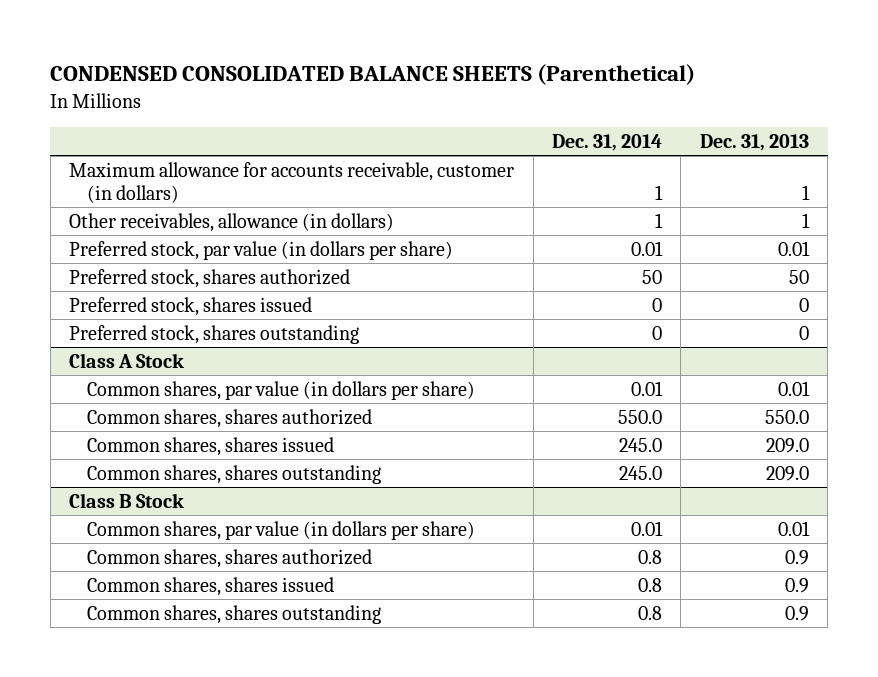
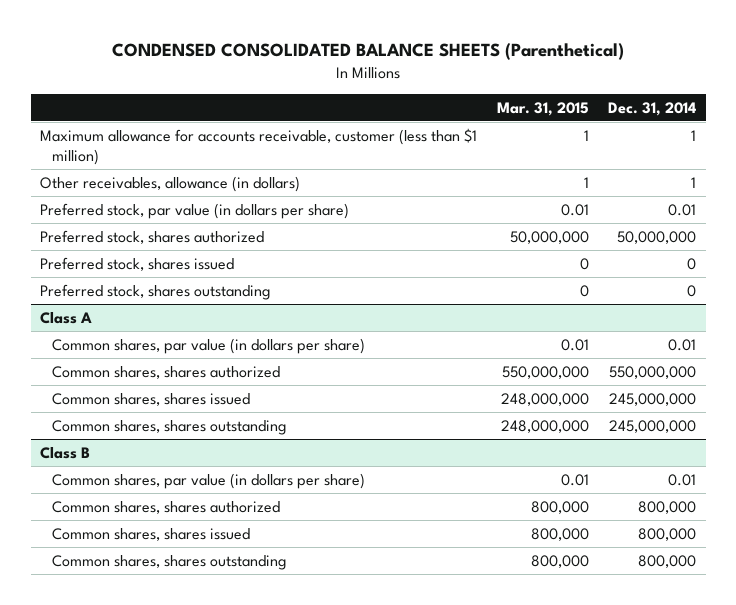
[699,134,809,152] Dec. 31, 2013 -> none
none -> [496,101,589,116] Mar. 31, 2015
[69,161,515,203] Maximum allowance for accounts receivable, customer (in dollars) -> [40,127,478,166] Maximum allowance for accounts receivable, customer (less than $1 million)
[642,269,663,284] 50 -> [617,230,697,244] 50,000,000
[69,352,185,368] Class A Stock -> [40,311,93,324] Class A
[618,409,663,424] 550.0 -> [609,365,697,379] 550,000,000
[619,437,663,452] 245.0 -> [609,392,697,406] 245,000,000
[619,465,663,480] 245.0 -> [609,419,697,433] 245,000,000
[69,492,185,508] Class B Stock -> [40,446,91,459] Class B
[638,549,663,564] 0.8 -> [638,500,697,514] 800,000
[638,577,663,592] 0.8 -> [638,527,697,541] 800,000
[638,605,663,620] 0.8 -> [638,554,697,568] 800,000

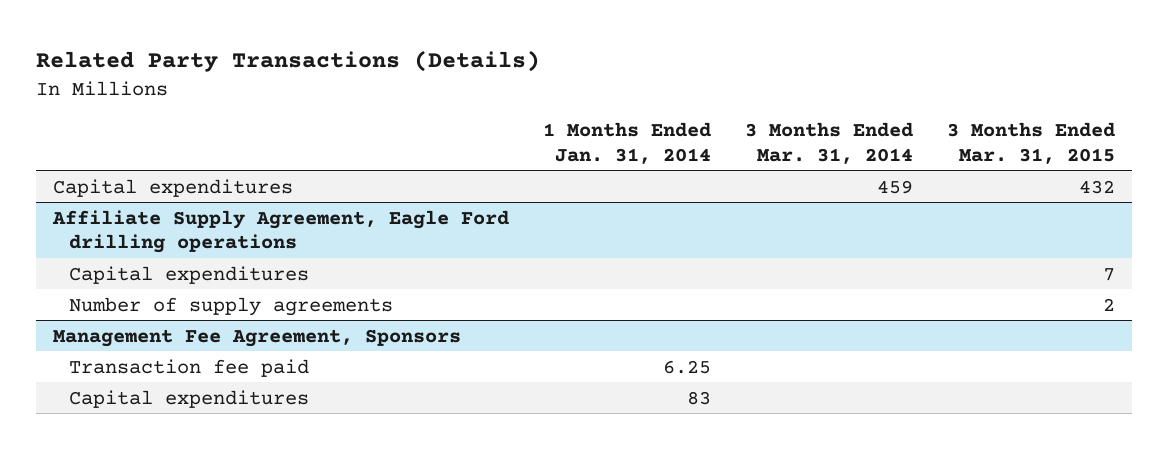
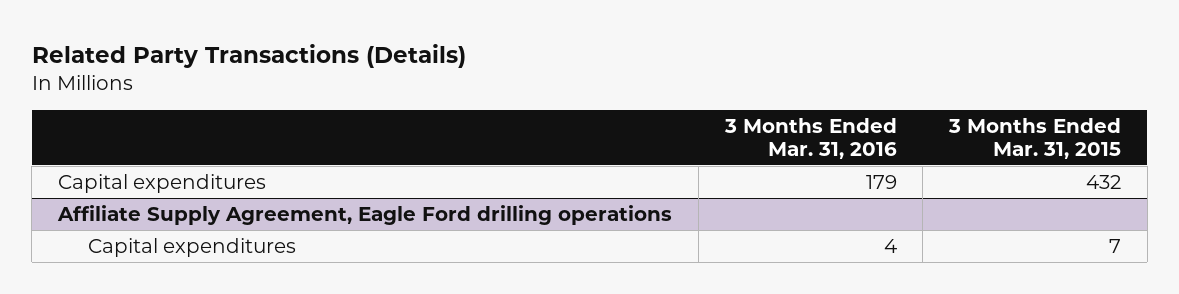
[542,122,711,164] 1 Months Ended Jan. 31, 2014 -> none
[744,122,913,164] 3 Months Ended Mar. 31, 2014 -> none
none -> [723,117,897,159] 3 Months Ended Mar. 31, 2016
[69,296,394,316] Number of supply agreements -> none
[52,328,461,347] Management Fee Agreement, Sponsors -> none
[69,358,310,377] Transaction fee paid -> none
[69,389,310,408] Capital expenditures -> none

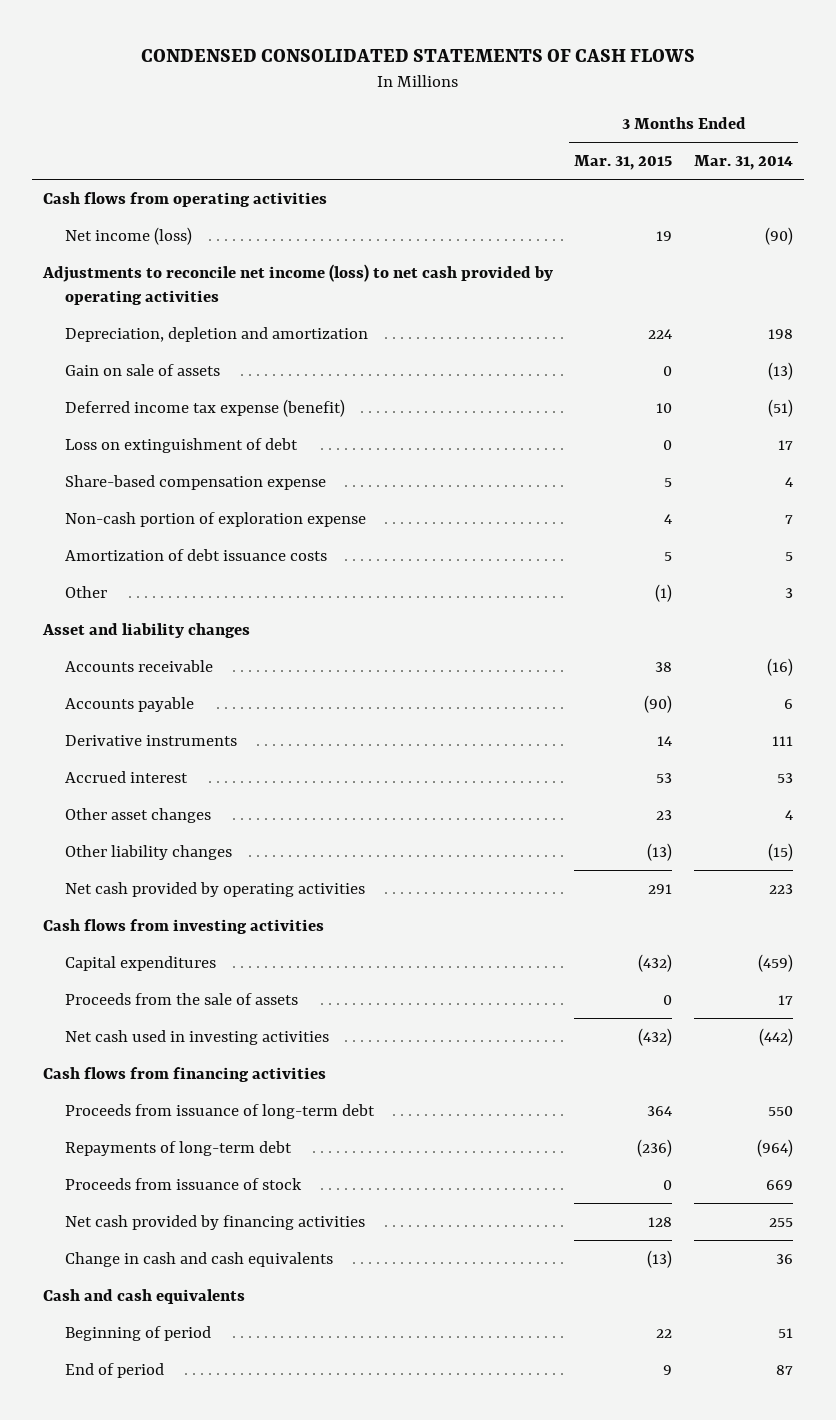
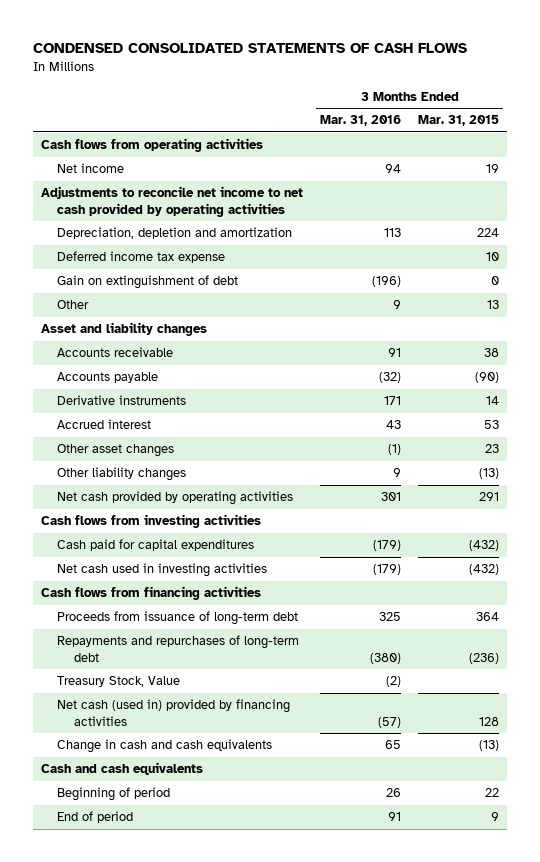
[693,155,793,171] Mar. 31, 2014 -> none
none -> [320,115,402,127] Mar. 31, 2016
[65,226,193,245] Net income (loss) -> [57,163,125,174] Net income
[42,263,554,306] Adjustments to reconcile net income (loss) to net cash provided by operating activities -> [41,186,304,217] Adjustments to reconcile net income to net cash provided by operating activities
[65,363,221,376] Gain on sale of assets -> none
[65,474,327,490] Share-based compensation expense -> none
[65,511,367,527] Non-cash portion of exploration expense -> none
[65,548,328,561] Amortization of debt issuance costs -> none
[65,398,346,417] Deferred income tax expense (benefit) -> [57,251,226,264] Deferred income tax expense
[65,437,299,453] Loss on extinguishment of debt -> [57,275,239,290] Gain on extinguishment of debt
[655,583,673,602] (1) -> [486,300,499,310] 13
[65,992,299,1005] Proceeds from the sale of assets -> none
[65,955,217,971] Capital expenditures -> [57,539,255,552] Cash paid for capital expenditures
[65,1177,303,1190] Proceeds from issuance of stock -> none
[65,1140,293,1156] Repayments of long-term debt -> [57,635,300,662] Repayments and repurchases of long-term debt
none -> [57,676,181,688] Treasury Stock, Value
[65,1214,366,1230] Net cash provided by financing activities -> [57,699,291,726] Net cash (used in) provided by financing activities

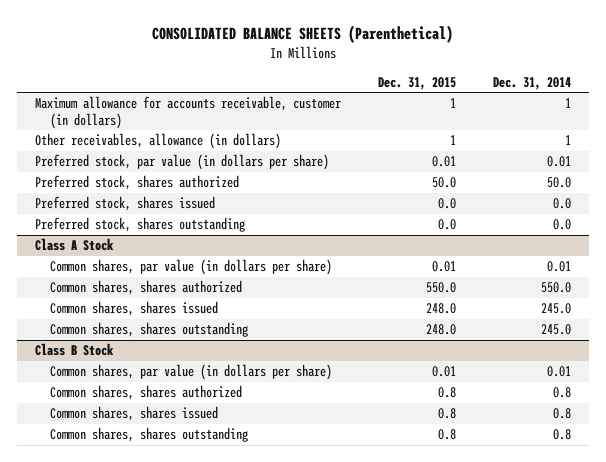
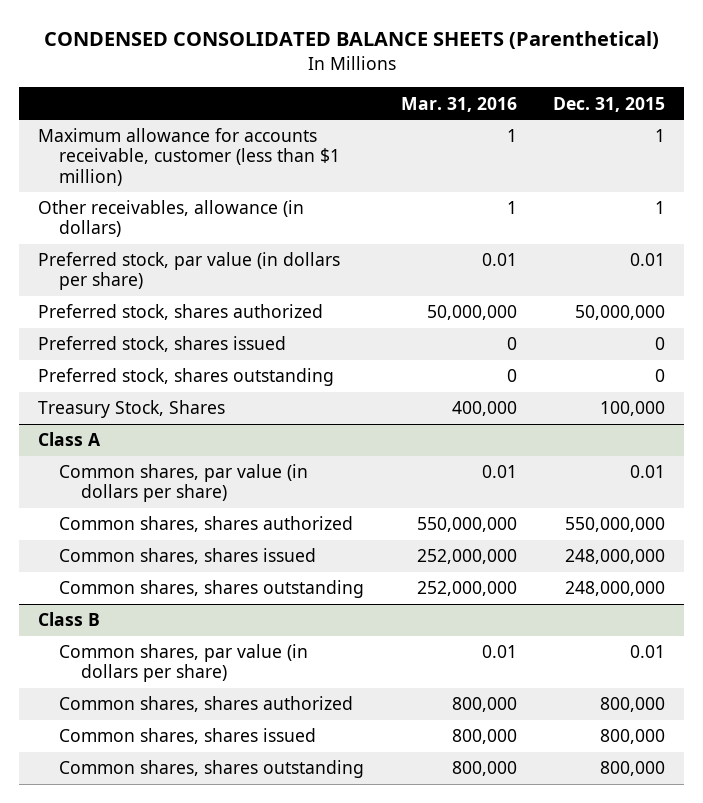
[152,24,454,43] CONSOLIDATED BALANCE SHEETS (Parenthetical) -> [43,31,659,50] CONDENSED CONSOLIDATED BALANCE SHEETS (Parenthetical)
[492,76,571,90] Dec. 31, 2014 -> none
none -> [400,96,517,112] Mar. 31, 2016
[35,96,342,129] Maximum allowance for accounts receivable, customer (in dollars) -> [37,128,341,186] Maximum allowance for accounts receivable, customer (less than $1 million)
[432,177,457,189] 50.0 -> [575,305,666,321] 50,000,000
[438,198,457,210] 0.0 -> [655,337,666,351] 0
[438,219,457,231] 0.0 -> [655,369,666,383] 0
none -> [37,400,225,419] Treasury Stock, Shares
[35,238,115,252] Class A Stock -> [37,432,101,447] Class A
[426,282,457,294] 550.0 -> [565,517,666,533] 550,000,000
[426,303,457,315] 248.0 -> [565,549,666,565] 248,000,000
[426,324,457,336] 248.0 -> [565,581,666,597] 248,000,000
[35,343,115,357] Class B Stock -> [37,612,100,627] Class B
[438,387,457,399] 0.8 -> [600,697,666,713] 800,000
[438,408,457,420] 0.8 -> [600,729,666,745] 800,000
[438,429,457,441] 0.8 -> [600,761,666,777] 800,000

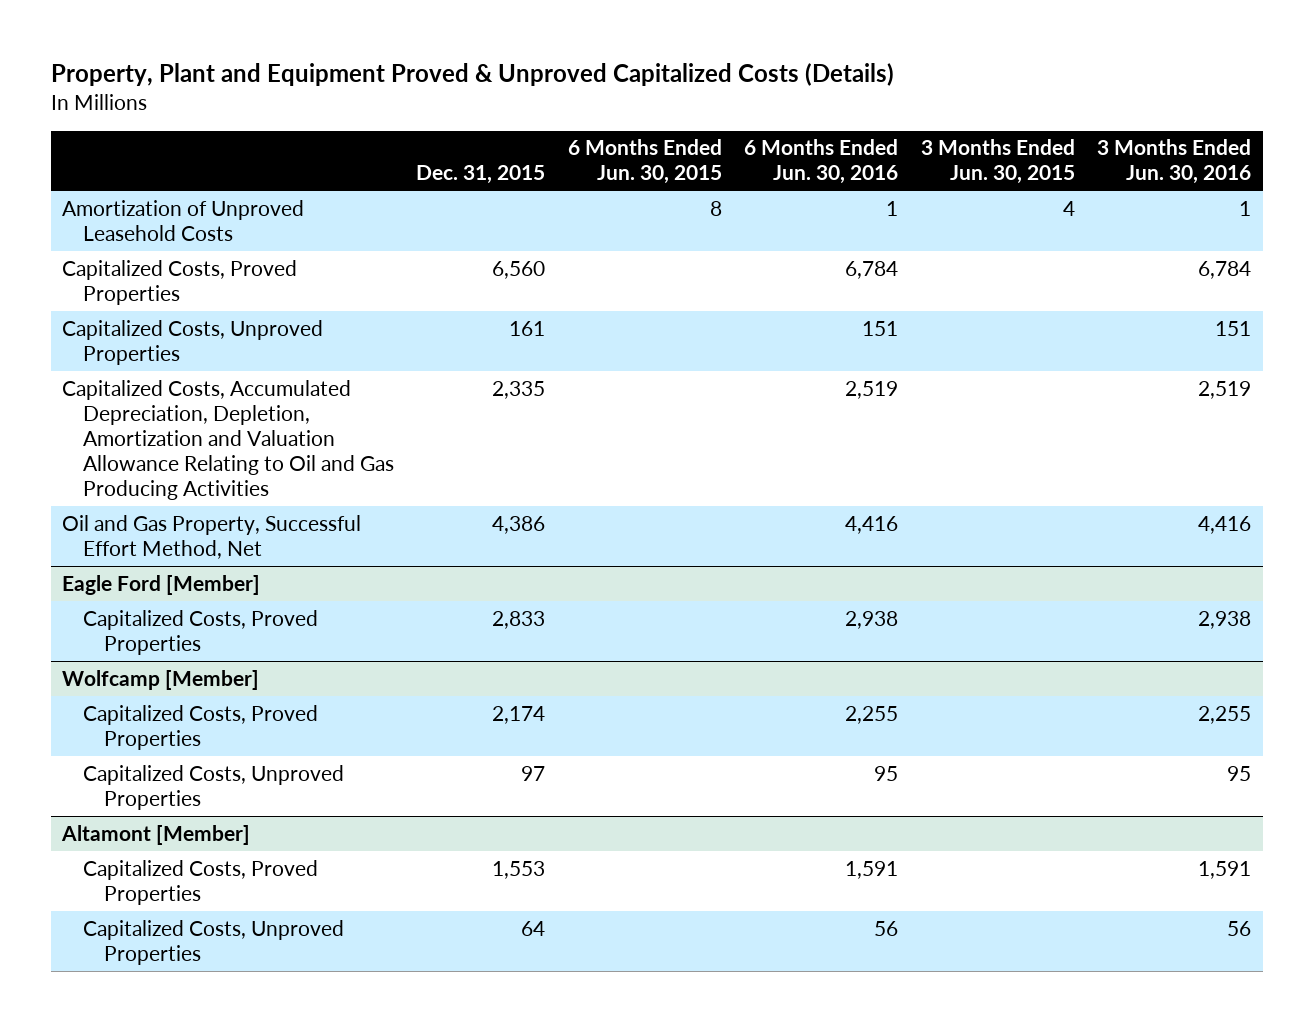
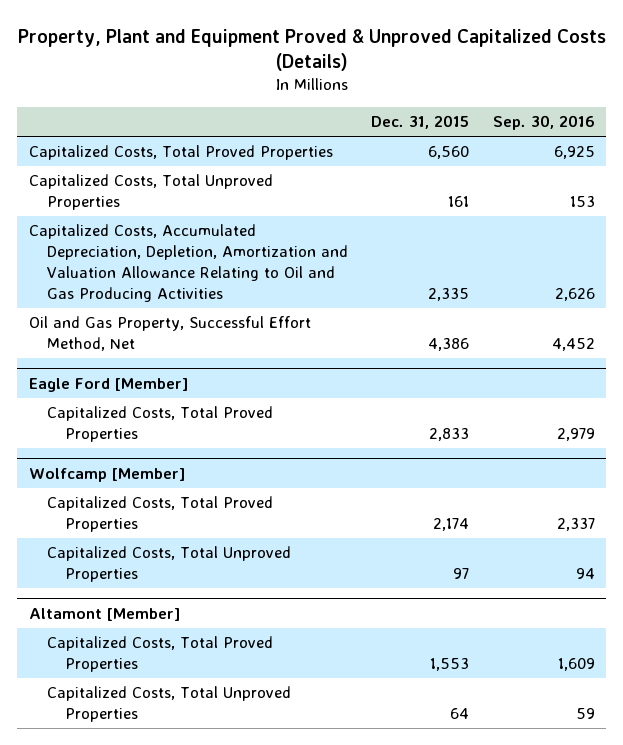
[567,139,722,185] 6 Months Ended Jun. 30, 2015 -> none
[744,139,899,185] 6 Months Ended Jun. 30, 2016 -> none
[920,139,1075,185] 3 Months Ended Jun. 30, 2015 -> none
[1097,139,1252,185] 3 Months Ended Jun. 30, 2016 -> none
none -> [492,115,595,131] Sep. 30, 2016
[61,199,304,241] Amortization of Unproved Leasehold Costs -> none
[61,259,297,305] Capitalized Costs, Proved Properties -> [28,145,333,161] Capitalized Costs, Total Proved Properties
[61,319,323,365] Capitalized Costs, Unproved Properties -> [28,174,273,211] Capitalized Costs, Total Unproved Properties
[82,609,318,655] Capitalized Costs, Proved Properties -> [46,406,273,443] Capitalized Costs, Total Proved Properties
[82,704,318,750] Capitalized Costs, Proved Properties -> [46,496,273,533] Capitalized Costs, Total Proved Properties
[82,764,344,810] Capitalized Costs, Unproved Properties -> [46,546,291,583] Capitalized Costs, Total Unproved Properties
[82,859,318,905] Capitalized Costs, Proved Properties -> [46,636,273,673] Capitalized Costs, Total Proved Properties
[82,919,344,965] Capitalized Costs, Unproved Properties -> [46,686,291,723] Capitalized Costs, Total Unproved Properties

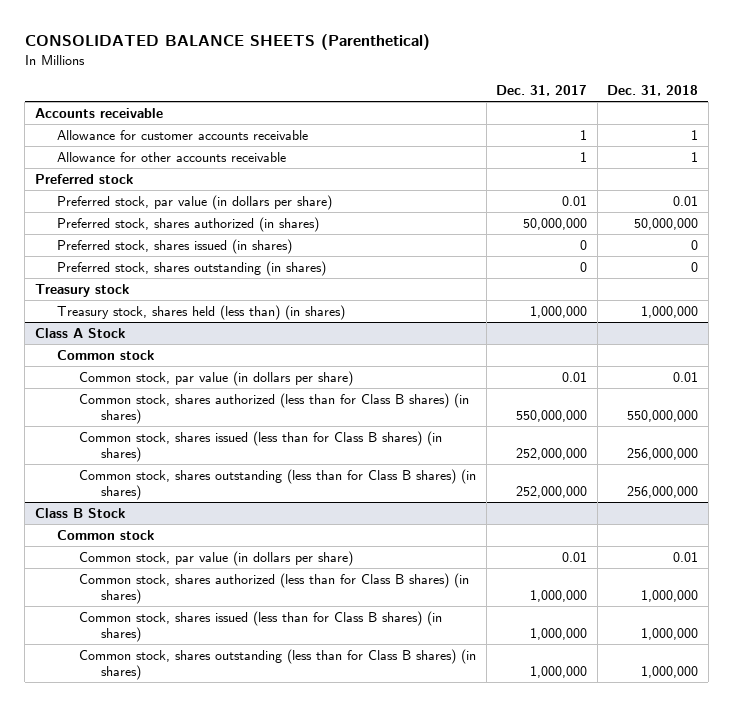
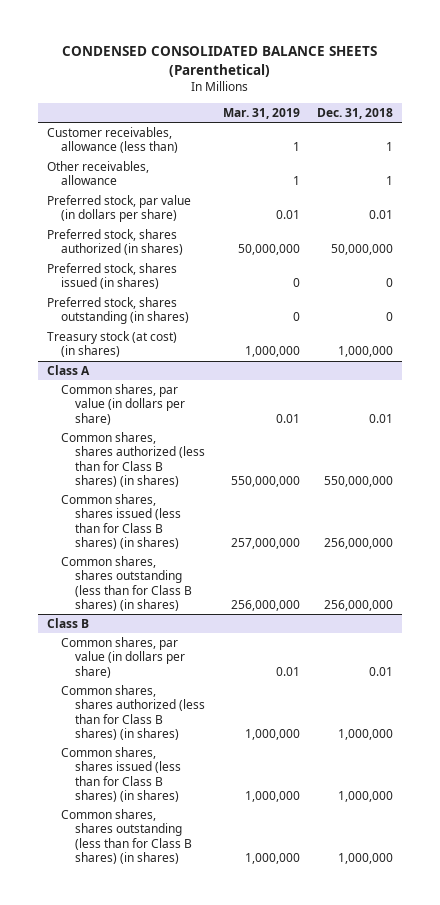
[24,34,430,51] CONSOLIDATED BALANCE SHEETS (Parenthetical) -> [62,46,378,77] CONDENSED CONSOLIDATED BALANCE SHEETS (Parenthetical)
[496,85,588,97] Dec. 31, 2017 -> none
none -> [222,107,300,119] Mar. 31, 2019
[34,107,163,118] Accounts receivable -> none
[34,173,133,184] Preferred stock -> none
[56,129,308,140] Allowance for customer accounts receivable -> [46,126,178,154] Customer receivables, allowance (less than)
[56,151,286,162] Allowance for other accounts receivable -> [46,160,149,186] Other receivables, allowance
[34,283,129,297] Treasury stock -> none
[56,349,154,360] Common stock -> none
[56,529,154,540] Common stock -> none
[56,304,345,320] Treasury stock, shares held (less than) (in shares) -> [46,330,177,358] Treasury stock (at cost) (in shares)
[34,327,125,338] Class A Stock -> [46,364,90,375] Class A
[78,370,353,386] Common stock, par value (in dollars per share) -> [60,383,186,425] Common shares, par value (in dollars per share)
[78,392,469,425] Common stock, shares authorized (less than for Class B shares) (in shares) -> [60,431,206,487] Common shares, shares authorized (less than for Class B shares) (in shares)
[78,430,442,463] Common stock, shares issued (less than for Class B shares) (in shares) -> [60,493,182,549] Common shares, shares issued (less than for Class B shares) (in shares)
[78,468,476,501] Common stock, shares outstanding (less than for Class B shares) (in shares) -> [60,555,193,611] Common shares, shares outstanding (less than for Class B shares) (in shares)
[34,507,125,518] Class B Stock -> [46,617,89,628] Class B
[78,550,353,566] Common stock, par value (in dollars per share) -> [60,636,186,678] Common shares, par value (in dollars per share)
[78,572,469,605] Common stock, shares authorized (less than for Class B shares) (in shares) -> [60,684,206,740] Common shares, shares authorized (less than for Class B shares) (in shares)
[78,610,442,643] Common stock, shares issued (less than for Class B shares) (in shares) -> [60,746,182,802] Common shares, shares issued (less than for Class B shares) (in shares)
[78,648,476,681] Common stock, shares outstanding (less than for Class B shares) (in shares) -> [60,808,193,864] Common shares, shares outstanding (less than for Class B shares) (in shares)

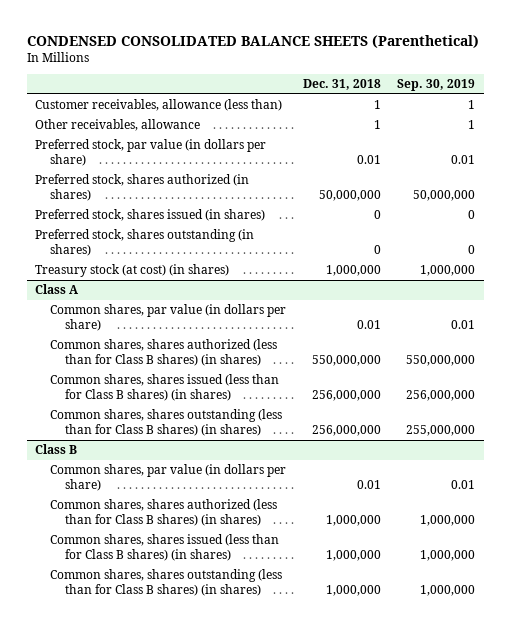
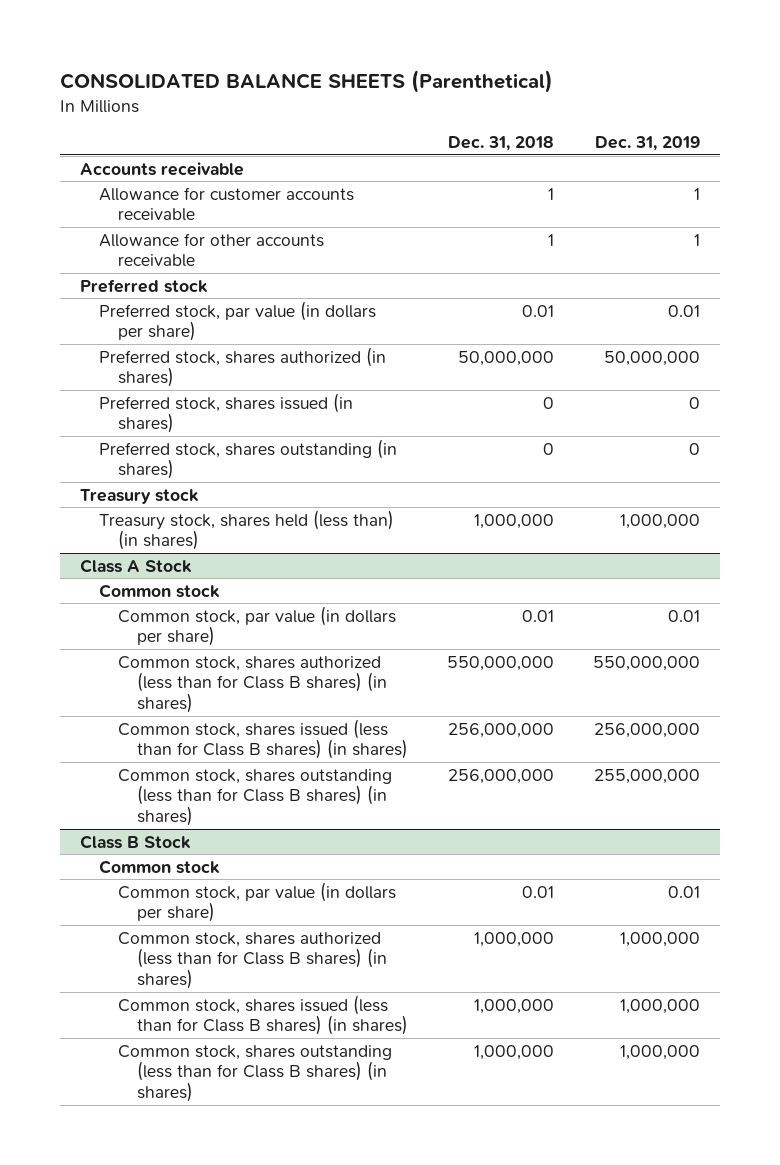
[26,34,479,48] CONDENSED CONSOLIDATED BALANCE SHEETS (Parenthetical) -> [60,69,554,93] CONSOLIDATED BALANCE SHEETS (Parenthetical)
[397,79,476,92] Sep. 30, 2019 -> none
none -> [595,135,701,151] Dec. 31, 2019
none -> [79,161,244,176] Accounts receivable
[34,99,282,112] Customer receivables, allowance (less than) -> [99,186,355,222] Allowance for customer accounts receivable
[34,119,200,132] Other receivables, allowance -> [99,232,325,268] Allowance for other accounts receivable
none -> [79,278,208,293] Preferred stock
none -> [79,488,199,504] Treasury stock
[34,264,229,278] Treasury stock (at cost) (in shares) -> [99,509,395,551] Treasury stock, shares held (less than) (in shares)
[34,284,79,295] Class A -> [79,558,192,573] Class A Stock
none -> [99,583,221,598] Common stock
[49,304,286,332] Common shares, par value (in dollars per share) -> [118,605,397,647] Common stock, par value (in dollars per share)
[49,339,277,367] Common shares, shares authorized (less than for Class B shares) (in shares) -> [118,655,388,714] Common stock, shares authorized (less than for Class B shares) (in shares)
[49,374,279,402] Common shares, shares issued (less than for Class B shares) (in shares) -> [118,718,409,760] Common stock, shares issued (less than for Class B shares) (in shares)
[49,409,282,437] Common shares, shares outstanding (less than for Class B shares) (in shares) -> [118,768,393,827] Common stock, shares outstanding (less than for Class B shares) (in shares)
[34,444,77,455] Class B -> [79,834,191,849] Class B Stock
none -> [99,859,221,874] Common stock
[49,464,286,492] Common shares, par value (in dollars per share) -> [118,881,397,923] Common stock, par value (in dollars per share)
[49,499,277,527] Common shares, shares authorized (less than for Class B shares) (in shares) -> [118,931,388,990] Common stock, shares authorized (less than for Class B shares) (in shares)
[49,534,279,562] Common shares, shares issued (less than for Class B shares) (in shares) -> [118,994,409,1036] Common stock, shares issued (less than for Class B shares) (in shares)
[49,569,282,597] Common shares, shares outstanding (less than for Class B shares) (in shares) -> [118,1044,393,1103] Common stock, shares outstanding (less than for Class B shares) (in shares)

